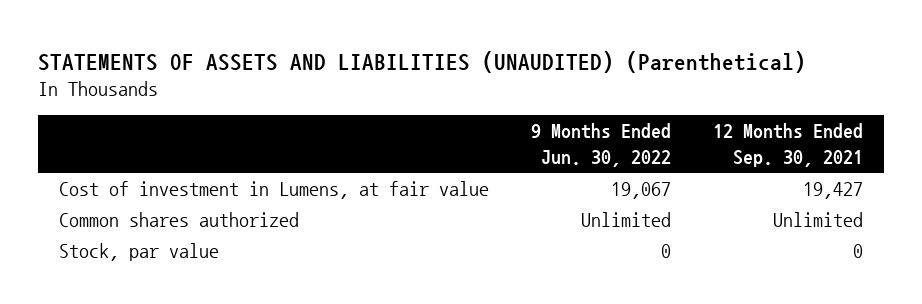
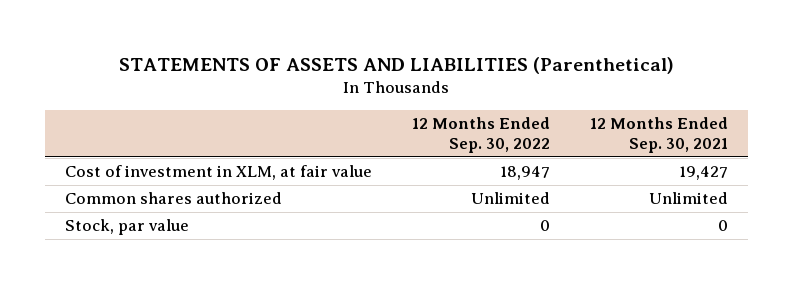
[37,50,806,73] STATEMENTS OF ASSETS AND LIABILITIES (UNAUDITED) (Parenthetical) -> [119,56,675,74] STATEMENTS OF ASSETS AND LIABILITIES (Parenthetical)
[531,123,672,168] 9 Months Ended Jun. 30, 2022 -> none
none -> [411,116,550,154] 12 Months Ended Sep. 30, 2022
[58,180,489,199] Cost of investment in Lumens, at fair value -> [64,165,372,181] Cost of investment in XLM, at fair value

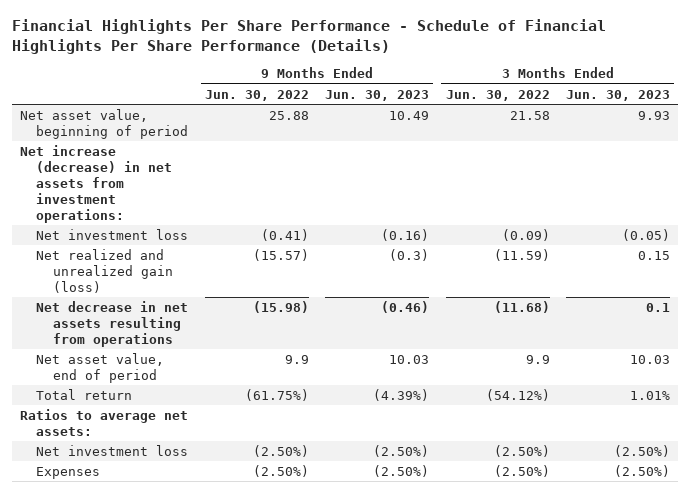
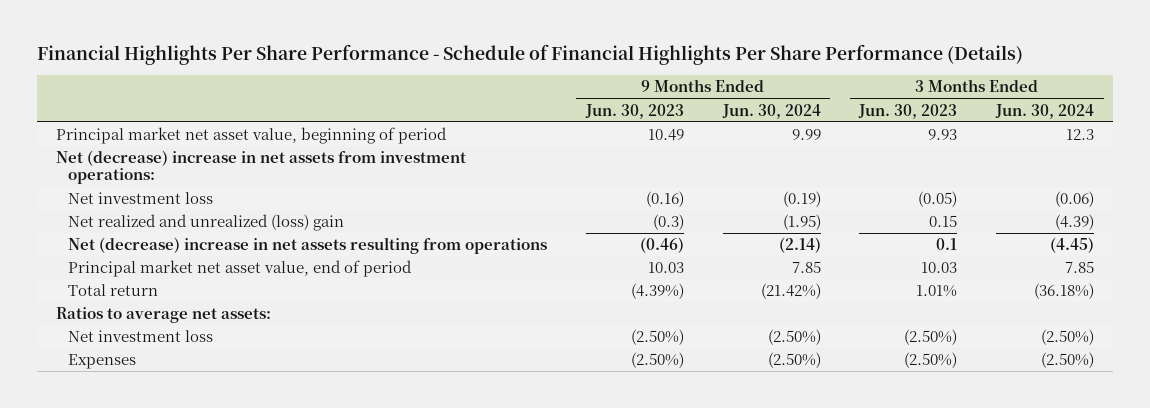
[204,89,309,101] Jun. 30, 2022 -> none
[445,89,550,101] Jun. 30, 2022 -> none
none -> [721,103,821,119] Jun. 30, 2024
none -> [994,103,1094,119] Jun. 30, 2024
[19,108,189,139] Net asset value, beginning of period -> [56,127,448,145] Principal market net asset value, beginning of period
[19,144,173,223] Net increase (decrease) in net assets from investment operations: -> [56,150,467,185] Net (decrease) increase in net assets from investment operations:
[36,248,174,293] Net realized and unrealized gain (loss) -> [68,214,345,232] Net realized and unrealized (loss) gain
[36,300,189,347] Net decrease in net assets resulting from operations -> [68,237,548,255] Net (decrease) increase in net assets resulting from operations
[36,352,165,383] Net asset value, end of period -> [68,260,413,278] Principal market net asset value, end of period

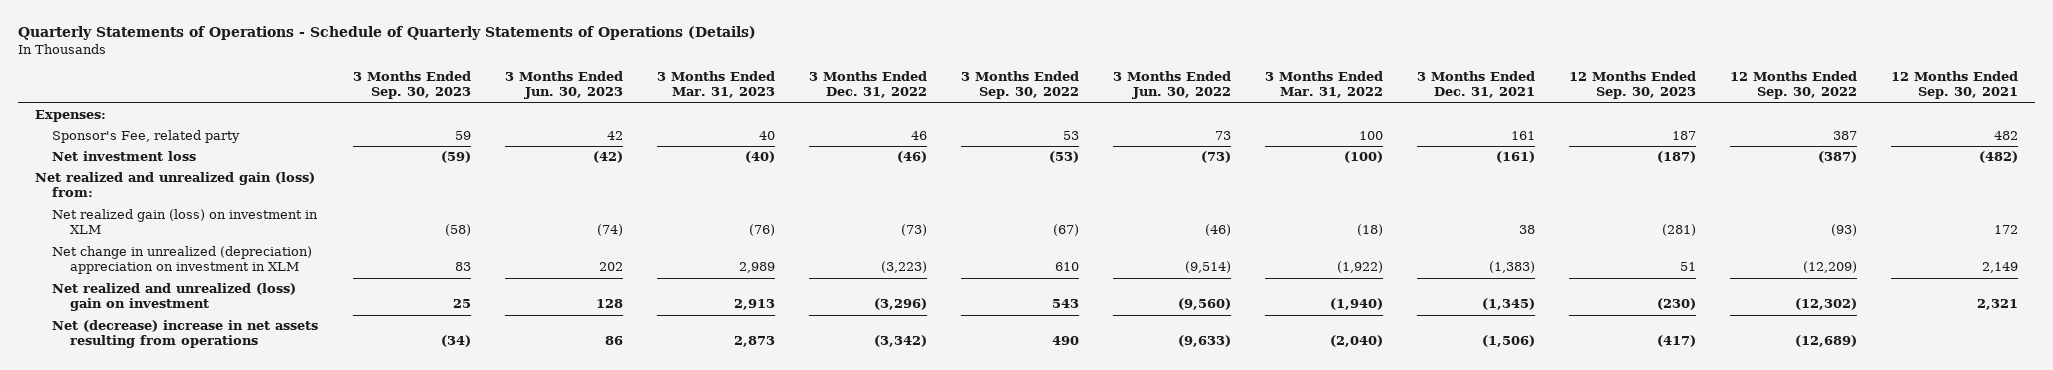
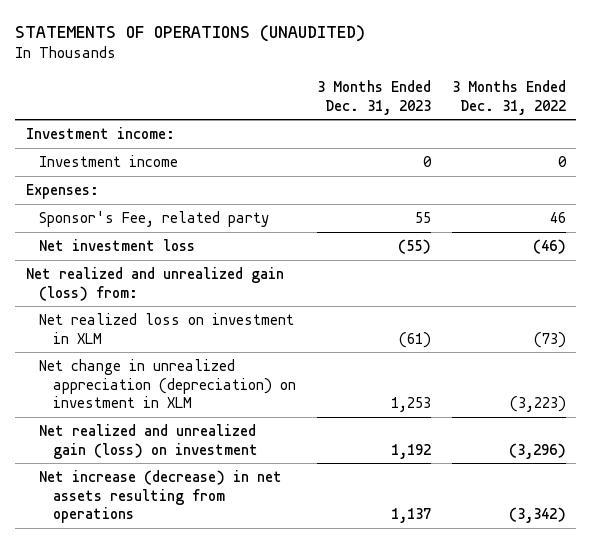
[17,26,756,41] Quarterly Statements of Operations - Schedule of Quarterly Statements of Operations (Details) -> [15,25,366,43] STATEMENTS OF OPERATIONS (UNAUDITED)
[352,71,471,100] 3 Months Ended Sep. 30, 2023 -> none
[504,71,623,100] 3 Months Ended Jun. 30, 2023 -> none
[656,71,775,99] 3 Months Ended Mar. 31, 2023 -> none
[960,71,1079,100] 3 Months Ended Sep. 30, 2022 -> none
[1112,71,1231,100] 3 Months Ended Jun. 30, 2022 -> none
[1265,71,1384,99] 3 Months Ended Mar. 31, 2022 -> none
[1417,71,1536,99] 3 Months Ended Dec. 31, 2021 -> none
[1569,71,1697,100] 12 Months Ended Sep. 30, 2023 -> none
[1730,71,1858,100] 12 Months Ended Sep. 30, 2022 -> none
[1891,71,2019,100] 12 Months Ended Sep. 30, 2021 -> none
none -> [316,79,431,115] 3 Months Ended Dec. 31, 2023
none -> [25,126,175,139] Investment income:
none -> [39,154,179,167] Investment income
[52,209,319,235] Net realized gain (loss) on investment in XLM -> [39,312,295,344] Net realized loss on investment in XLM
[52,246,313,275] Net change in unrealized (depreciation) appreciation on investment in XLM -> [39,358,296,409] Net change in unrealized appreciation (depreciation) on investment in XLM
[52,283,297,312] Net realized and unrealized (loss) gain on investment -> [39,423,258,459] Net realized and unrealized gain (loss) on investment
[52,320,319,349] Net (decrease) increase in net assets resulting from operations -> [39,469,283,524] Net increase (decrease) in net assets resulting from operations

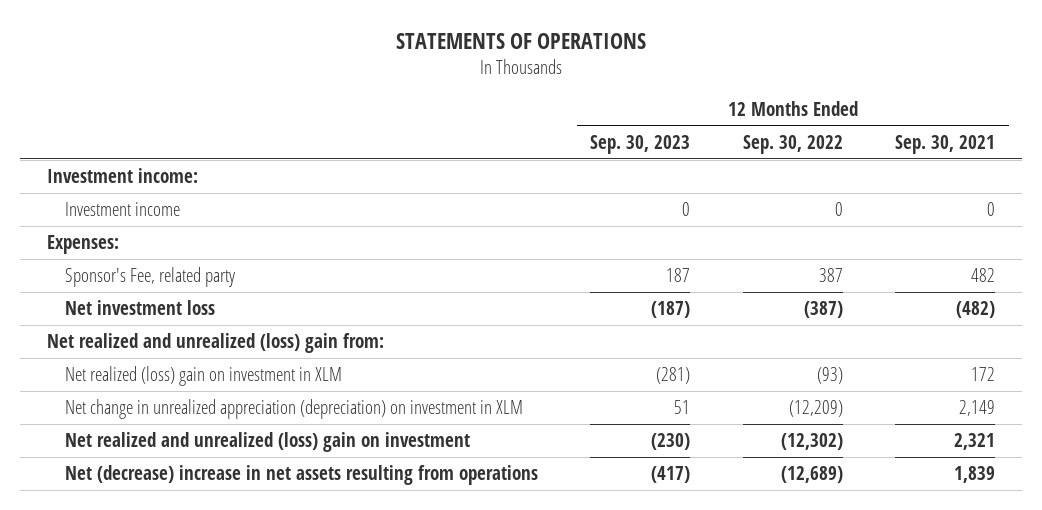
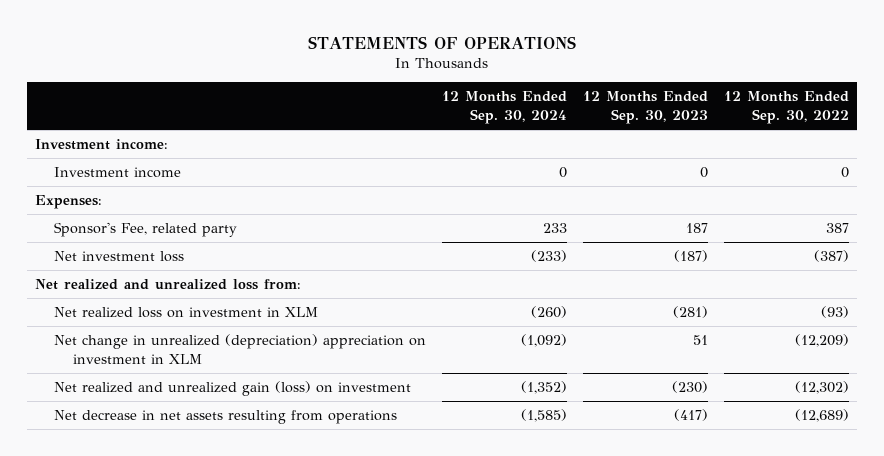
[895,134,996,154] Sep. 30, 2021 -> none
none -> [441,91,567,124] 12 Months Ended Sep. 30, 2024
[46,333,384,354] Net realized and unrealized (loss) gain from: -> [34,279,301,291] Net realized and unrealized loss from:
[64,366,342,387] Net realized (loss) gain on investment in XLM -> [53,307,318,319] Net realized loss on investment in XLM
[64,399,523,420] Net change in unrealized appreciation (depreciation) on investment in XLM -> [53,334,426,364] Net change in unrealized (depreciation) appreciation on investment in XLM
[64,432,470,453] Net realized and unrealized (loss) gain on investment -> [53,381,411,397] Net realized and unrealized gain (loss) on investment
[64,465,538,486] Net (decrease) increase in net assets resulting from operations -> [53,410,397,425] Net decrease in net assets resulting from operations

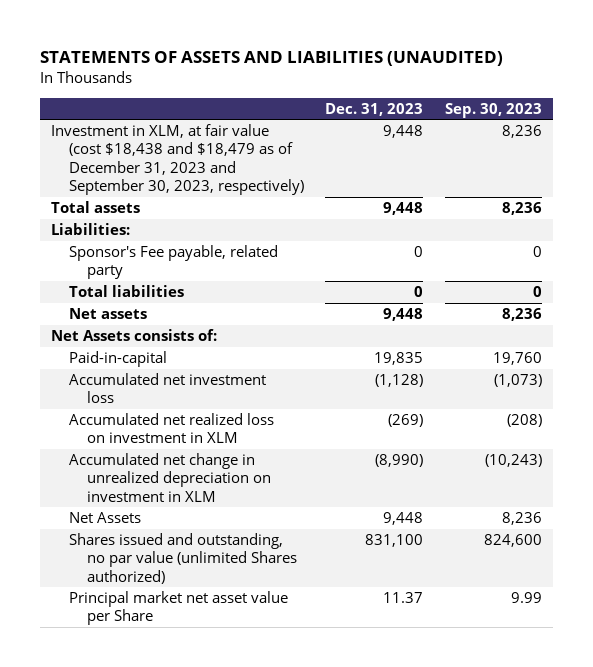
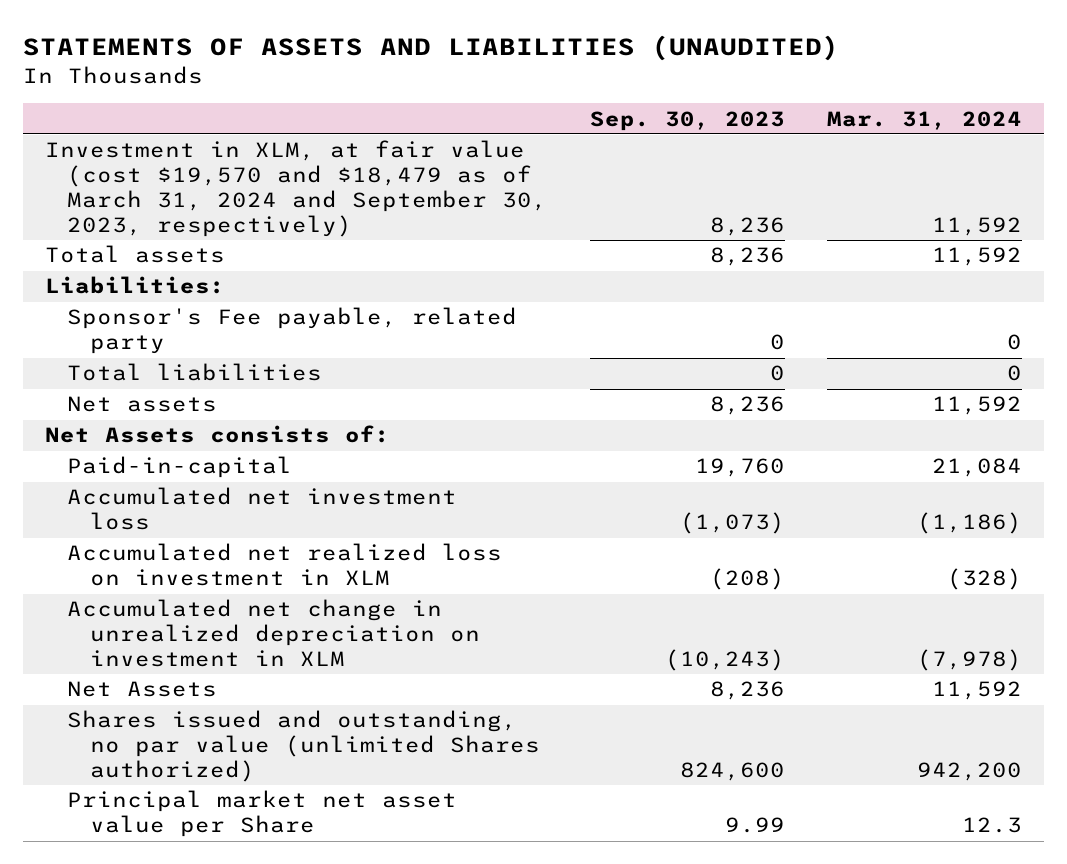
[325,102,424,116] Dec. 31, 2023 -> none
none -> [827,110,1023,130] Mar. 31, 2024
[51,124,304,195] Investment in XLM, at fair value (cost $18,438 and $18,479 as of December 31, 2023 and September 30, 2023, respectively) -> [44,140,548,238] Investment in XLM, at fair value (cost $19,570 and $18,479 as of March 31, 2024 and September 30, 2023, respectively)

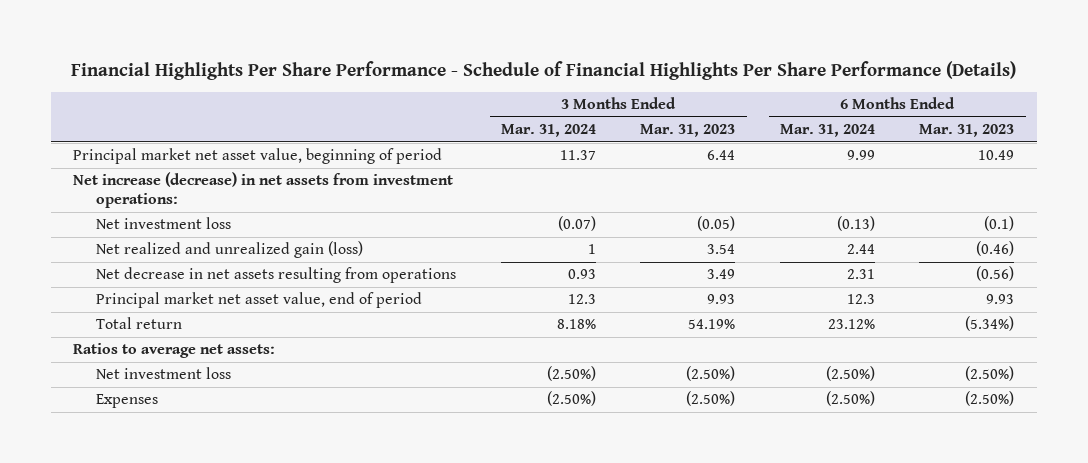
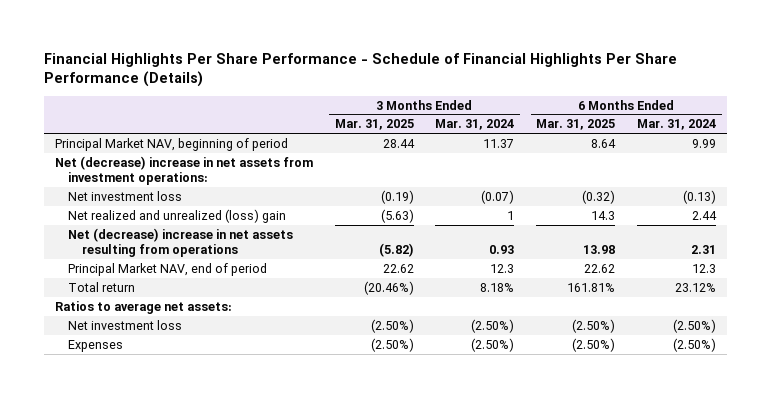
[640,124,736,138] Mar. 31, 2023 -> none
[919,124,1015,138] Mar. 31, 2023 -> none
none -> [334,119,414,131] Mar. 31, 2025
none -> [536,119,616,131] Mar. 31, 2025
[73,148,443,165] Principal market net asset value, beginning of period -> [54,137,288,151] Principal Market NAV, beginning of period
[73,172,454,209] Net increase (decrease) in net assets from investment operations: -> [54,155,313,186] Net (decrease) increase in net assets from investment operations:
[96,241,364,259] Net realized and unrealized gain (loss) -> [68,208,287,223] Net realized and unrealized (loss) gain
[96,267,457,284] Net decrease in net assets resulting from operations -> [68,227,294,258] Net (decrease) increase in net assets resulting from operations
[96,292,423,309] Principal market net asset value, end of period -> [68,262,268,276] Principal Market NAV, end of period

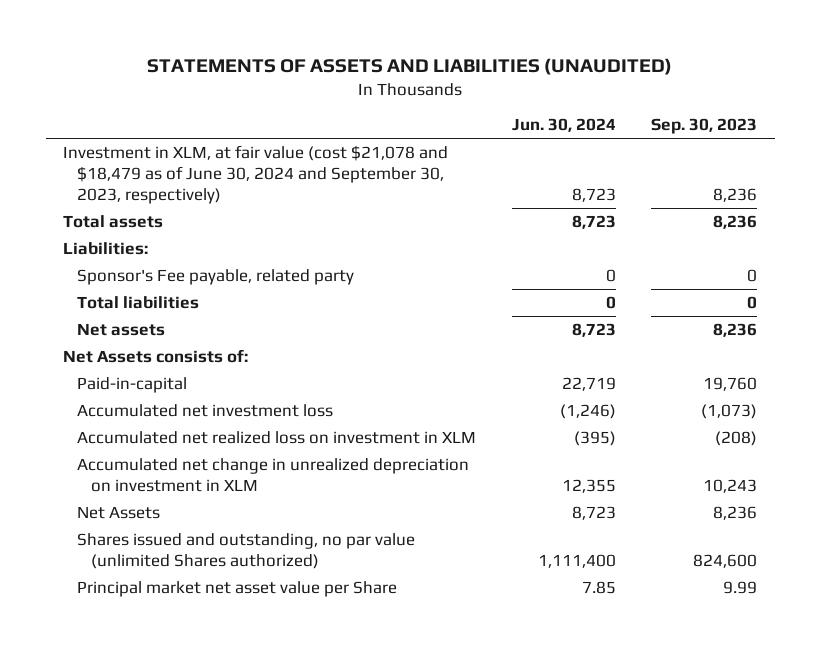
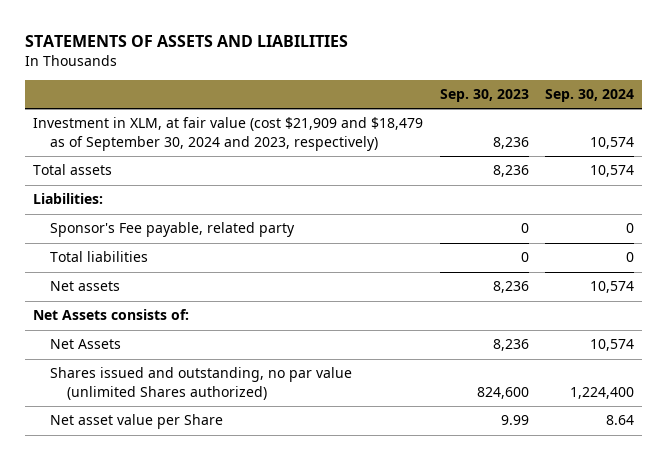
[147,57,673,75] STATEMENTS OF ASSETS AND LIABILITIES (UNAUDITED) -> [24,34,348,47] STATEMENTS OF ASSETS AND LIABILITIES
[511,118,616,133] Jun. 30, 2024 -> none
none -> [545,89,635,103] Sep. 30, 2024
[63,144,449,205] Investment in XLM, at fair value (cost $21,078 and $18,479 as of June 30, 2024 and September 30, 2023, respectively) -> [32,117,423,151] Investment in XLM, at fair value (cost $21,909 and $18,479 as of September 30, 2024 and 2023, respectively)
[77,376,188,393] Paid-in-capital -> none
[77,403,334,417] Accumulated net investment loss -> none
[77,430,477,444] Accumulated net realized loss on investment in XLM -> none
[77,457,470,493] Accumulated net change in unrealized depreciation on investment in XLM -> none
[77,580,398,597] Principal market net asset value per Share -> [50,414,224,430] Net asset value per Share

